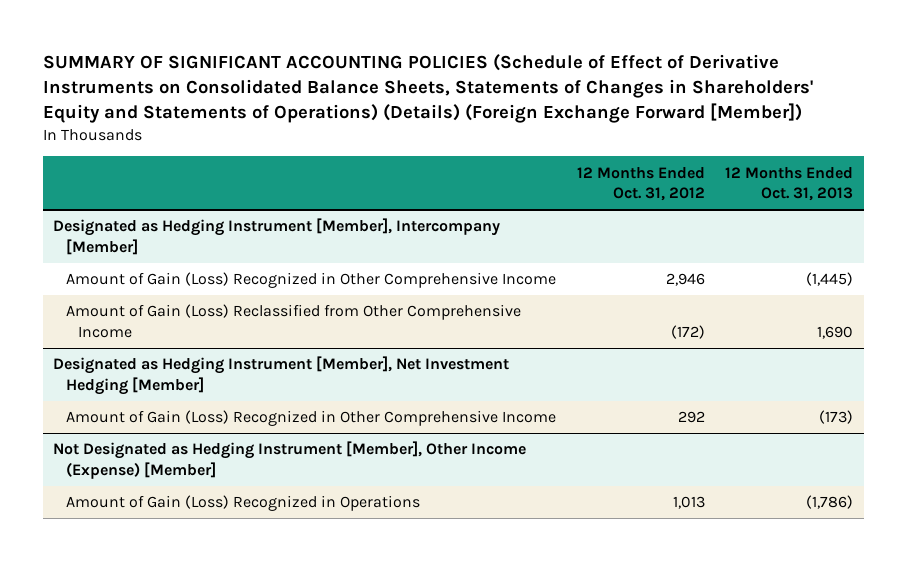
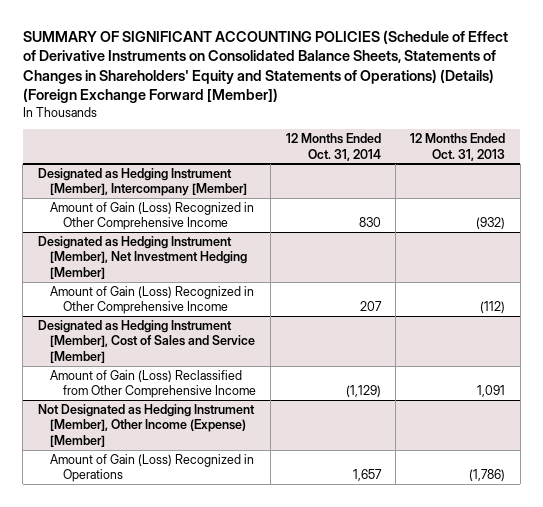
[576,166,705,202] 12 Months Ended Oct. 31, 2012 -> none
none -> [285,133,381,161] 12 Months Ended Oct. 31, 2014
[65,304,521,338] Amount of Gain (Loss) Reclassified from Other Comprehensive Income -> none
[806,272,854,287] (1,445) -> [476,217,506,230] (932)
[819,410,854,425] (173) -> [480,301,506,314] (112)
none -> [37,319,256,363] Designated as Hedging Instrument [Member], Cost of Sales and Service [Member]
none -> [50,369,257,399] Amount of Gain (Loss) Reclassified from Other Comprehensive Income

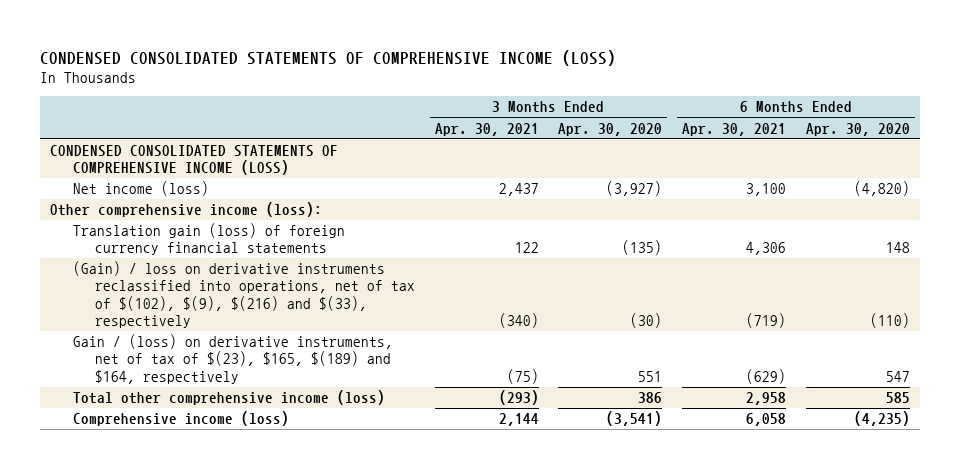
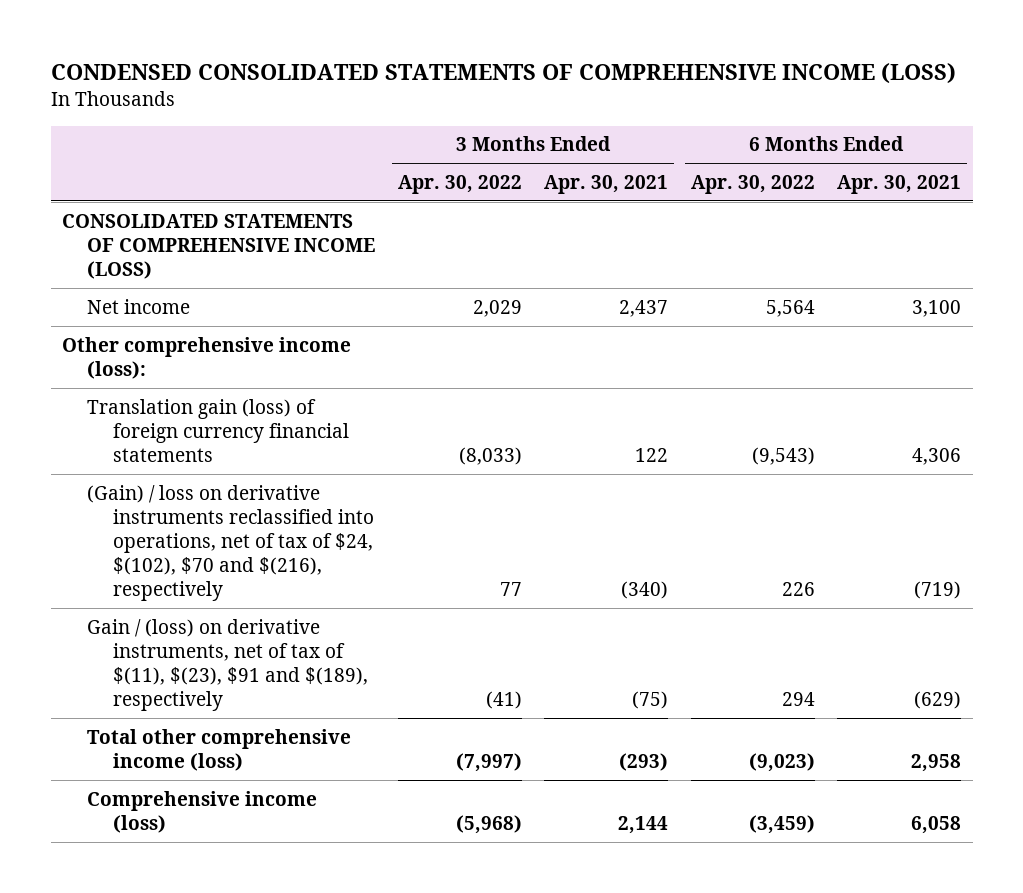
[558,122,663,136] Apr. 30, 2020 -> none
[805,122,910,136] Apr. 30, 2020 -> none
none -> [397,174,522,194] Apr. 30, 2022
none -> [690,174,815,194] Apr. 30, 2022
[50,145,339,176] CONDENSED CONSOLIDATED STATEMENTS OF COMPREHENSIVE INCOME (LOSS) -> [61,213,376,279] CONSOLIDATED STATEMENTS OF COMPREHENSIVE INCOME (LOSS)
[72,181,209,197] Net income (loss) -> [87,298,191,314] Net income
[72,261,415,328] (Gain) / loss on derivative instruments reclassified into operations, net of tax of $(102), $(9), $(216) and $(33), respectively -> [87,484,374,602] (Gain) / loss on derivative instruments reclassified into operations, net of tax of $24, $(102), $70 and $(216), respectively
[72,334,393,384] Gain / (loss) on derivative instruments, net of tax of $(23), $165, $(189) and $164, respectively -> [87,618,368,711] Gain / (loss) on derivative instruments, net of tax of $(11), $(23), $91 and $(189), respectively

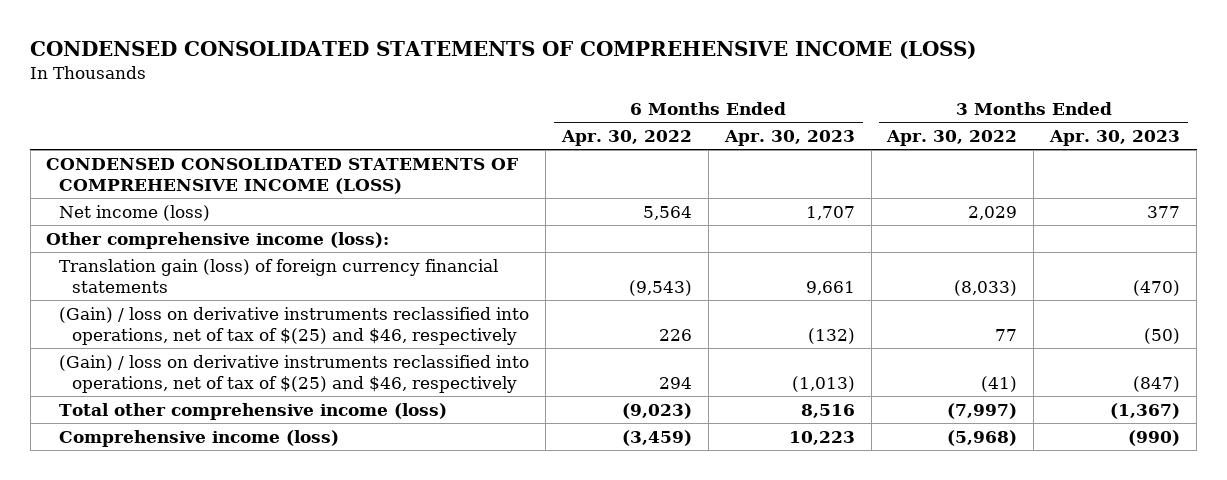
[544,174,669,194] Apr. 30, 2021 -> none
[837,174,962,194] Apr. 30, 2021 -> none
none -> [723,130,855,147] Apr. 30, 2023
none -> [1049,130,1181,147] Apr. 30, 2023
[61,213,376,279] CONSOLIDATED STATEMENTS OF COMPREHENSIVE INCOME (LOSS) -> [46,157,519,195] CONDENSED CONSOLIDATED STATEMENTS OF COMPREHENSIVE INCOME (LOSS)
[87,298,191,314] Net income -> [59,204,211,221] Net income (loss)
[87,484,374,602] (Gain) / loss on derivative instruments reclassified into operations, net of tax of $24, $(102), $70 and $(216), respectively -> [59,306,530,346] (Gain) / loss on derivative instruments reclassified into operations, net of tax of $(25) and $46, respectively
[87,618,368,711] Gain / (loss) on derivative instruments, net of tax of $(11), $(23), $91 and $(189), respectively -> [59,354,530,394] (Gain) / loss on derivative instruments reclassified into operations, net of tax of $(25) and $46, respectively

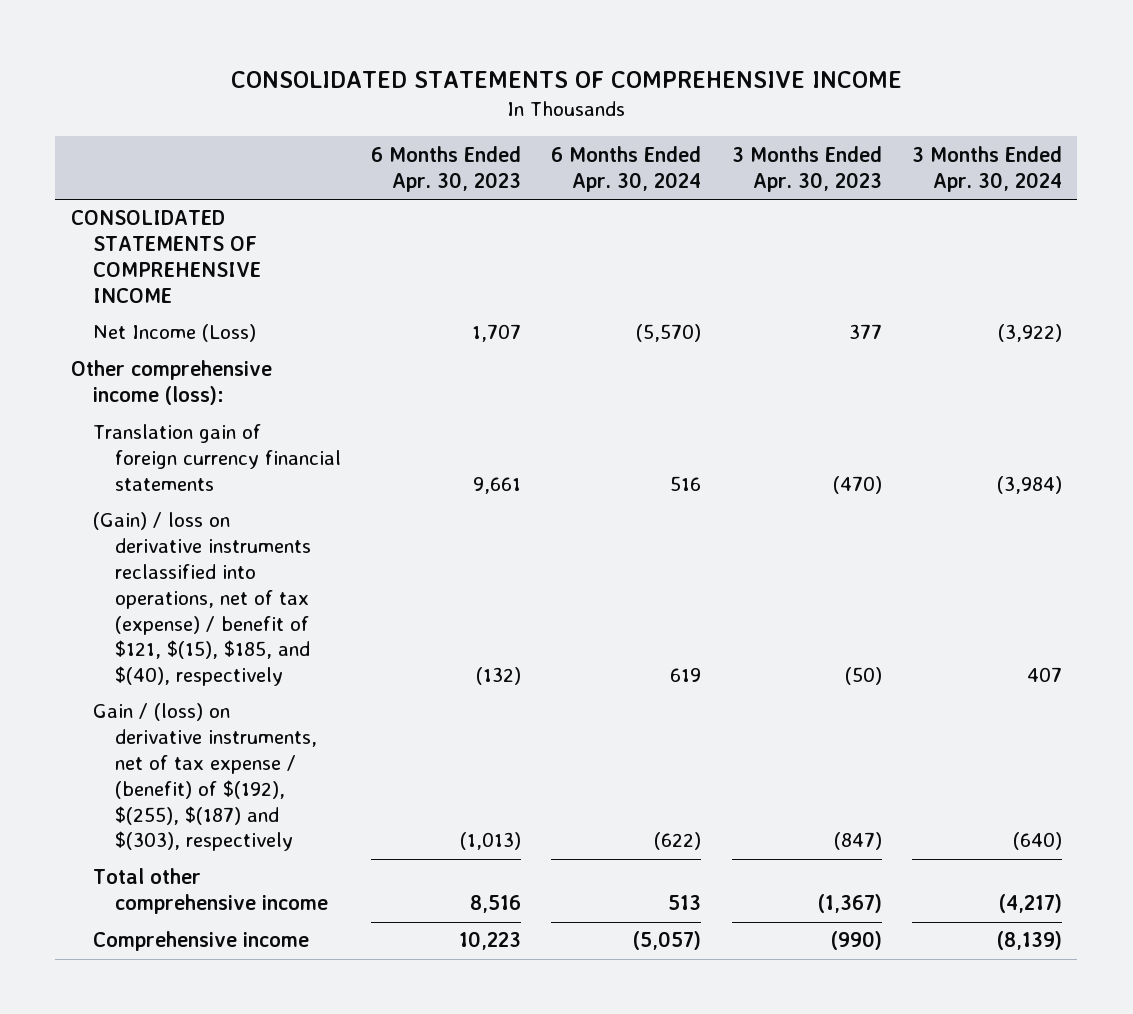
[30,41,977,60] CONDENSED CONSOLIDATED STATEMENTS OF COMPREHENSIVE INCOME (LOSS) -> [231,70,903,88] CONSOLIDATED STATEMENTS OF COMPREHENSIVE INCOME
[560,130,692,147] Apr. 30, 2022 -> none
[886,130,1018,147] Apr. 30, 2022 -> none
none -> [551,145,702,192] 6 Months Ended Apr. 30, 2024
none -> [912,145,1063,192] 3 Months Ended Apr. 30, 2024
[46,157,519,195] CONDENSED CONSOLIDATED STATEMENTS OF COMPREHENSIVE INCOME (LOSS) -> [70,210,261,303] CONSOLIDATED STATEMENTS OF COMPREHENSIVE INCOME
[59,204,211,221] Net income (loss) -> [92,324,256,343] Net Income (Loss)
[59,258,499,294] Translation gain (loss) of foreign currency financial statements -> [92,424,341,492] Translation gain of foreign currency financial statements
[59,306,530,346] (Gain) / loss on derivative instruments reclassified into operations, net of tax of $(25) and $46, respectively -> [92,512,311,687] (Gain) / loss on derivative instruments reclassified into operations, net of tax (expense) / benefit of $121, $(15), $185, and $(40), respectively
[59,354,530,394] (Gain) / loss on derivative instruments reclassified into operations, net of tax of $(25) and $46, respectively -> [92,703,317,852] Gain / (loss) on derivative instruments, net of tax expense / (benefit) of $(192), $(255), $(187) and $(303), respectively
[59,402,448,420] Total other comprehensive income (loss) -> [92,868,328,915] Total other comprehensive income
[59,429,340,447] Comprehensive income (loss) -> [92,931,309,952] Comprehensive income

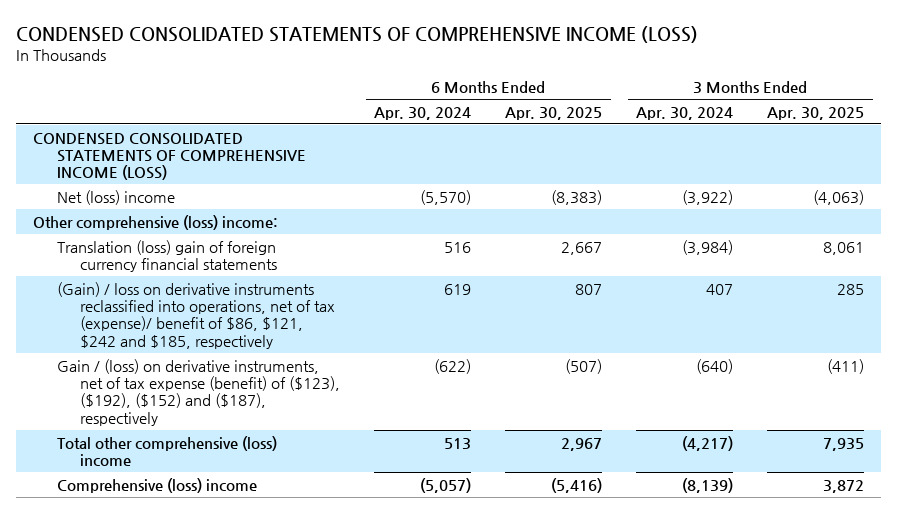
[231,70,903,88] CONSOLIDATED STATEMENTS OF COMPREHENSIVE INCOME -> [16,25,699,43] CONDENSED CONSOLIDATED STATEMENTS OF COMPREHENSIVE INCOME (LOSS)
[371,145,522,192] 6 Months Ended Apr. 30, 2023 -> none
[731,145,882,192] 3 Months Ended Apr. 30, 2023 -> none
none -> [505,106,603,120] Apr. 30, 2025
none -> [767,106,865,120] Apr. 30, 2025
[70,210,261,303] CONSOLIDATED STATEMENTS OF COMPREHENSIVE INCOME -> [33,132,306,181] CONDENSED CONSOLIDATED STATEMENTS OF COMPREHENSIVE INCOME (LOSS)
[92,324,256,343] Net Income (Loss) -> [56,189,175,205] Net (loss) income
[70,360,272,406] Other comprehensive income (loss): -> [33,214,279,230] Other comprehensive (loss) income:
[92,424,341,492] Translation gain of foreign currency financial statements -> [56,239,278,272] Translation (loss) gain of foreign currency financial statements
[92,512,311,687] (Gain) / loss on derivative instruments reclassified into operations, net of tax (expense) / benefit of $121, $(15), $185, and $(40), respectively -> [56,281,336,349] (Gain) / loss on derivative instruments reclassified into operations, net of tax (expense)/ benefit of $86, $121, $242 and $185, respectively
[92,703,317,852] Gain / (loss) on derivative instruments, net of tax expense / (benefit) of $(192), $(255), $(187) and $(303), respectively -> [56,358,341,426] Gain / (loss) on derivative instruments, net of tax expense (benefit) of ($123), ($192), ($152) and ($187), respectively
[92,868,328,915] Total other comprehensive income -> [56,435,277,466] Total other comprehensive (loss) income
[92,931,309,952] Comprehensive income -> [56,477,257,493] Comprehensive (loss) income

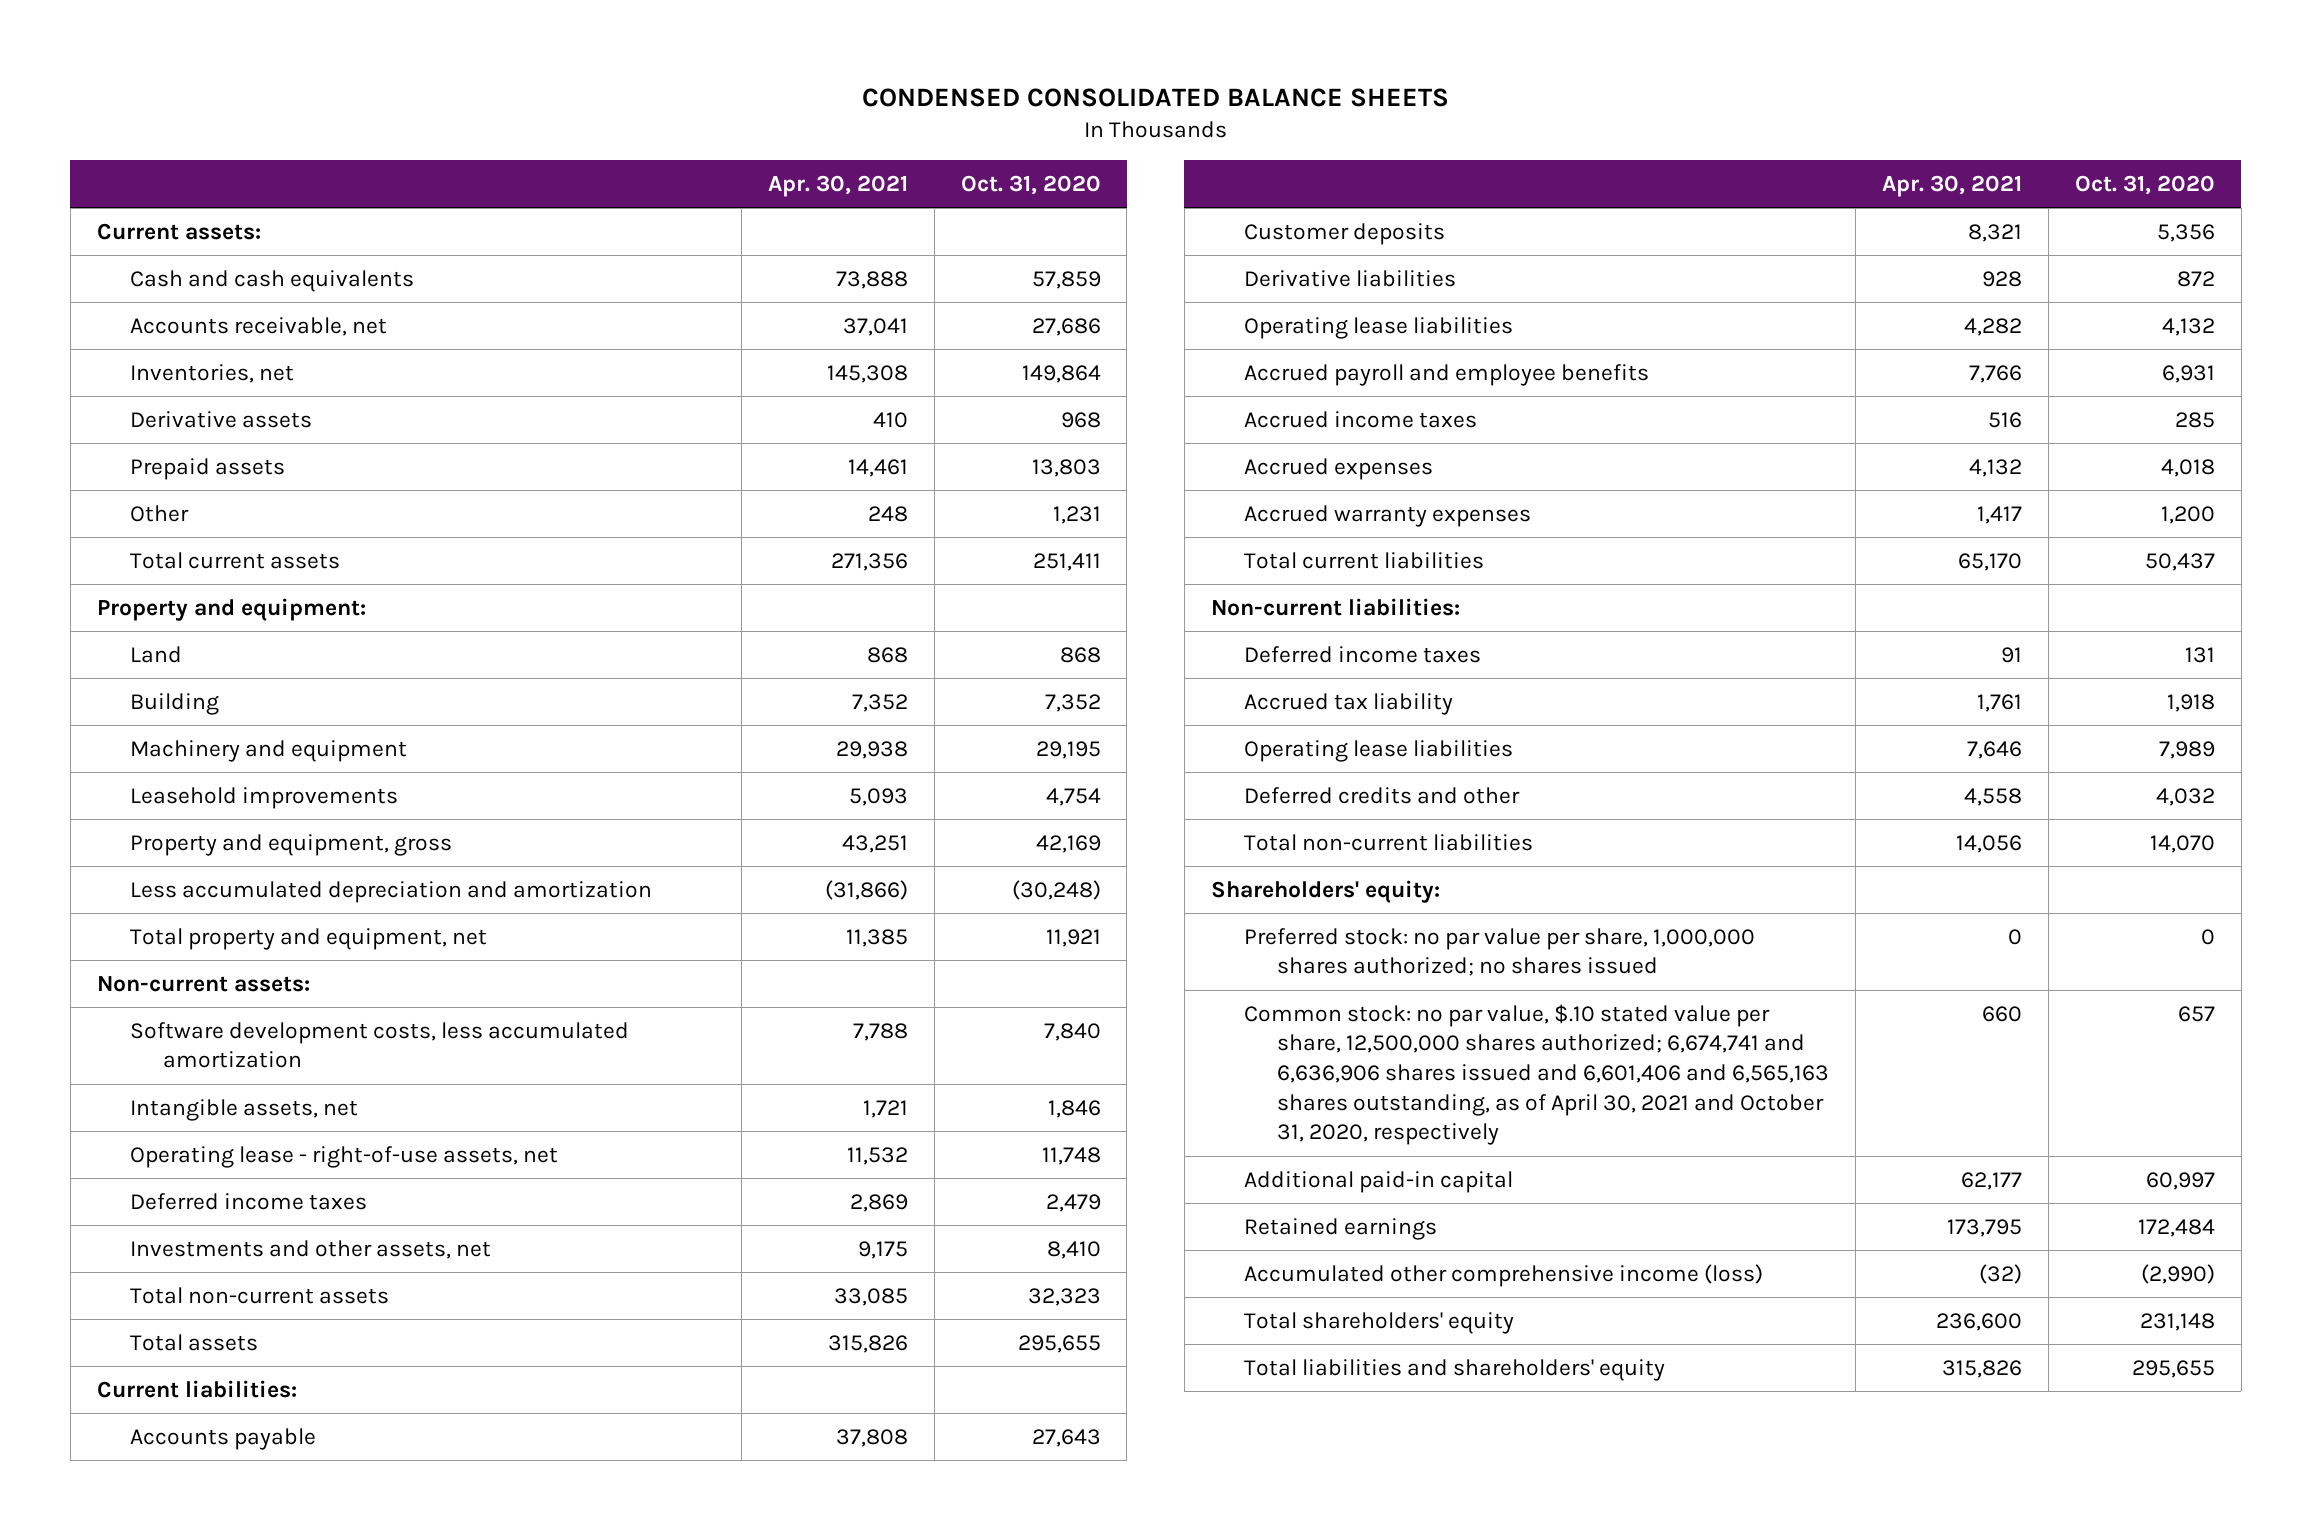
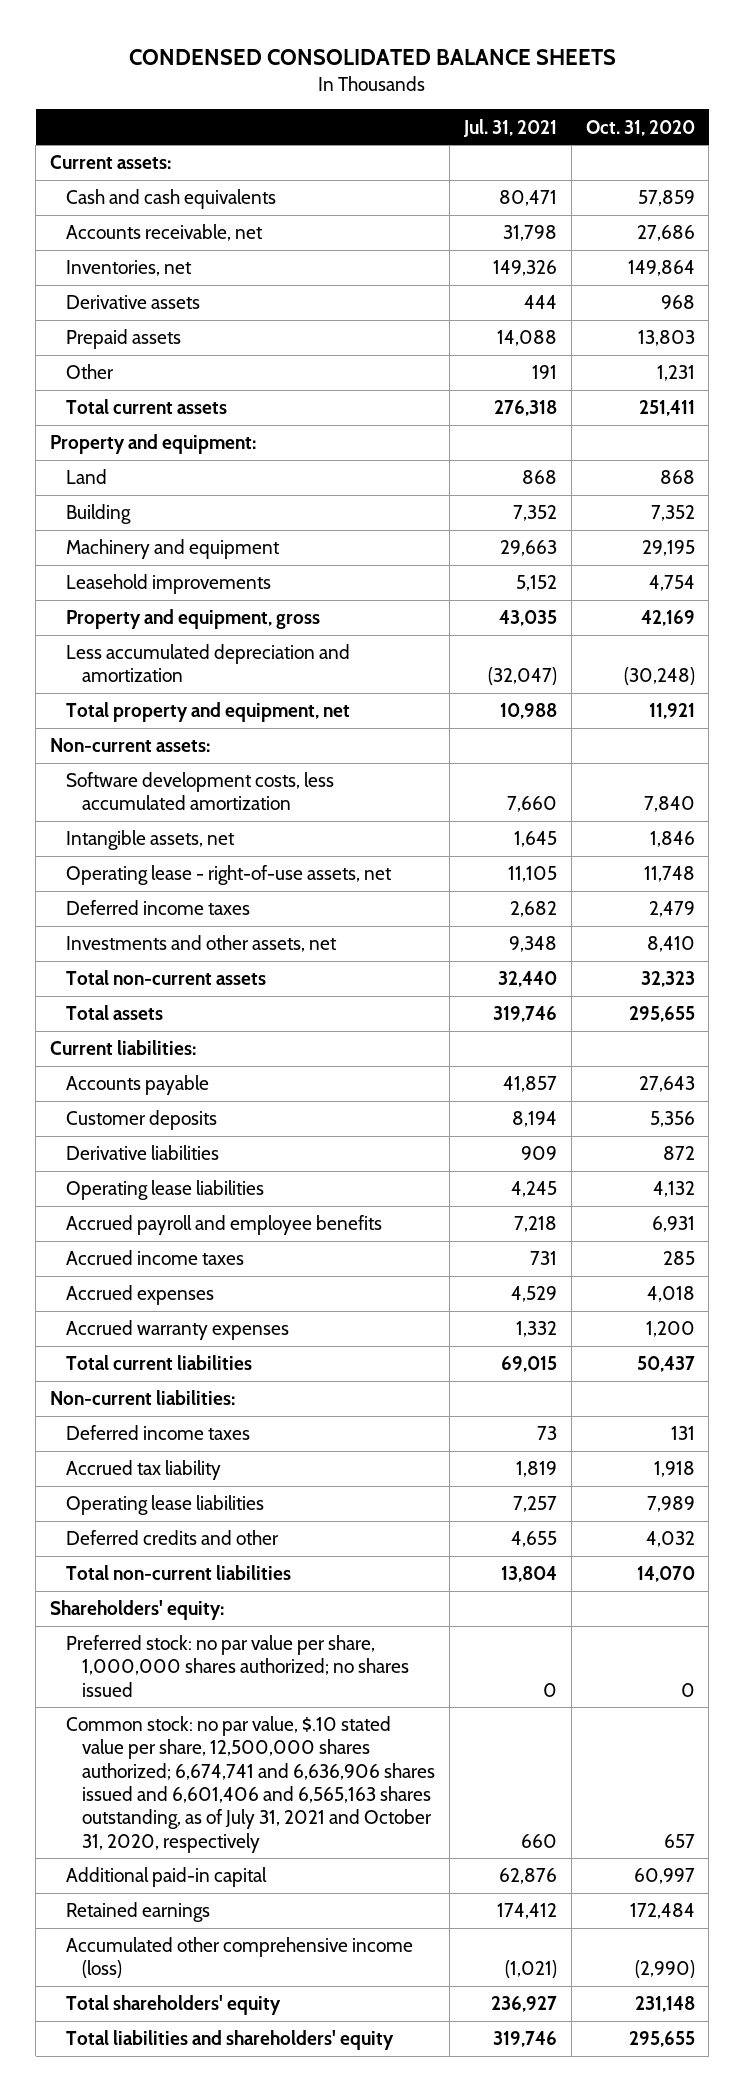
[767,174,908,197] Apr. 30, 2021 -> none
none -> [462,118,557,137] Jul. 31, 2021
[1244,1003,1830,1146] Common stock: no par value, $.10 stated value per share, 12,500,000 shares authorized; 6,674,741 and 6,636,906 shares issued and 6,601,406 and 6,565,163 shares outstanding, as of April 30, 2021 and October 31, 2020, respectively -> [66,1716,436,1853] Common stock: no par value, $.10 stated value per share, 12,500,000 shares authorized; 6,674,741 and 6,636,906 shares issued and 6,601,406 and 6,565,163 shares outstanding, as of July 31, 2021 and October 31, 2020, respectively

